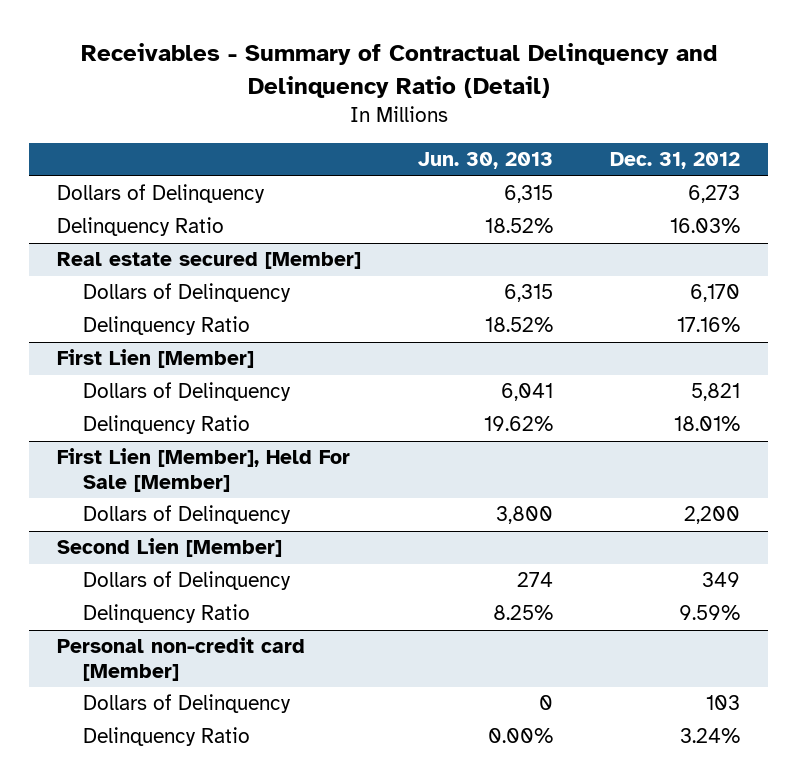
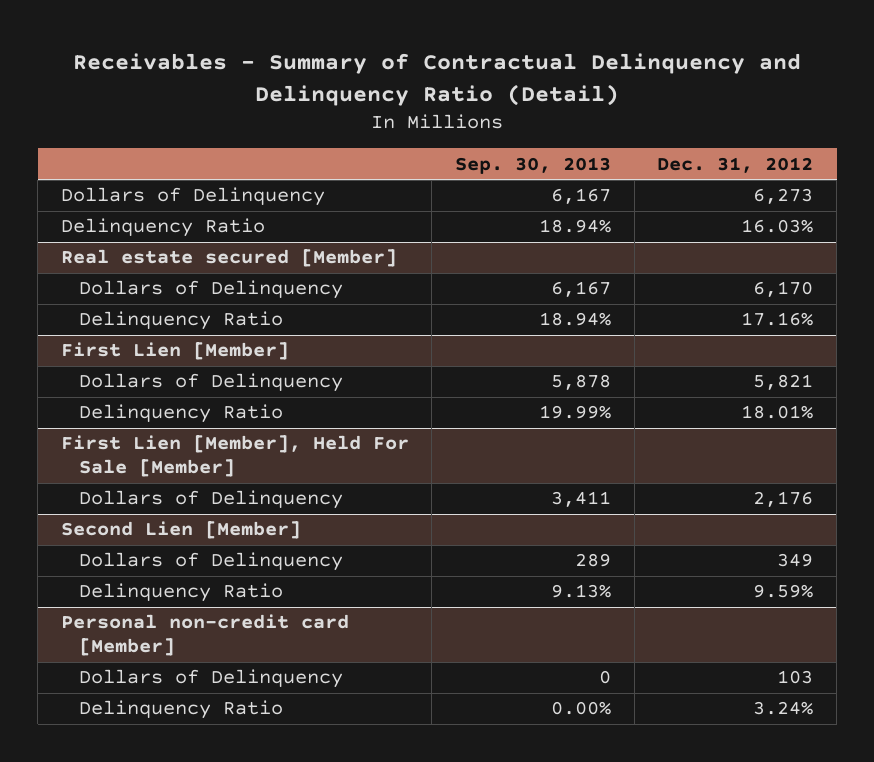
[418,152,554,170] Jun. 30, 2013 -> none
none -> [455,156,612,174] Sep. 30, 2013
[684,506,741,525] 2,200 -> [753,491,814,508] 2,176

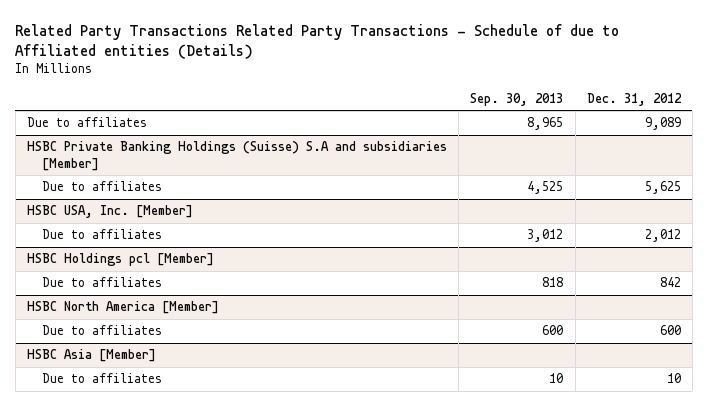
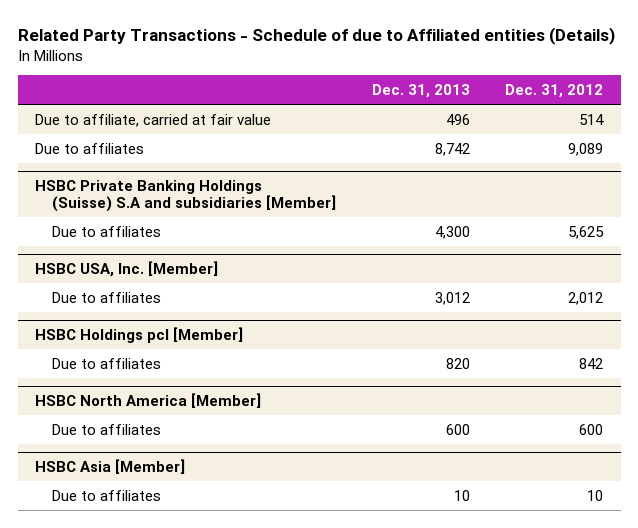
[15,23,620,59] Related Party Transactions Related Party Transactions - Schedule of due to Affiliated entities (Details) -> [17,26,615,45] Related Party Transactions - Schedule of due to Affiliated entities (Details)
[470,92,564,106] Sep. 30, 2013 -> none
none -> [371,83,470,98] Dec. 31, 2013
none -> [35,113,272,127] Due to affiliate, carried at fair value

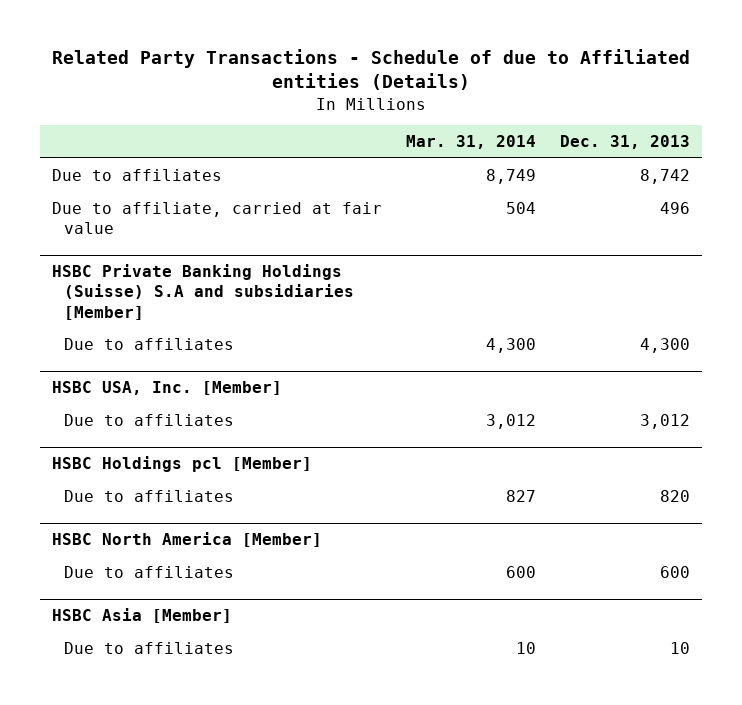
[504,83,603,98] Dec. 31, 2012 -> none
none -> [405,135,536,150] Mar. 31, 2014
[35,113,272,127] Due to affiliate, carried at fair value -> [51,202,382,235] Due to affiliate, carried at fair value

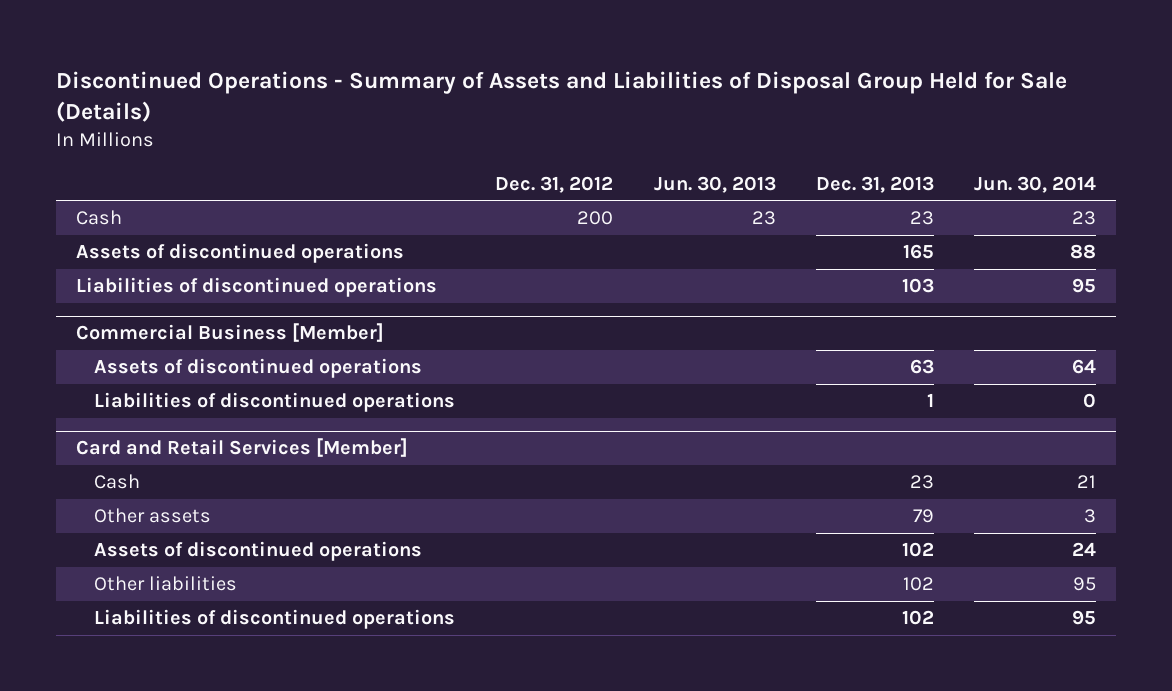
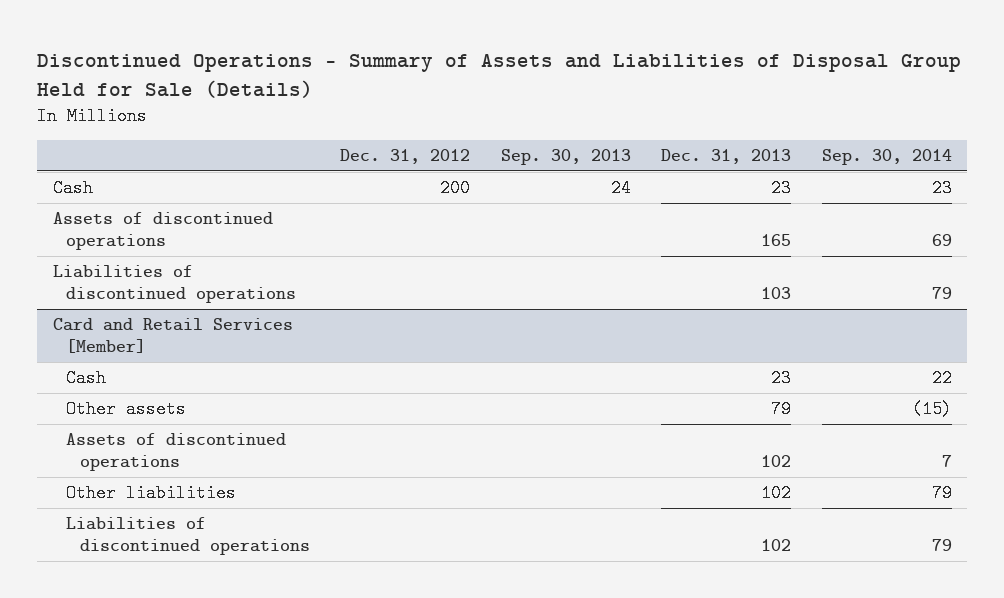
[653,175,776,193] Jun. 30, 2013 -> none
[974,175,1097,193] Jun. 30, 2014 -> none
none -> [500,149,631,166] Sep. 30, 2013
none -> [821,149,952,166] Sep. 30, 2014
[76,323,385,343] Commercial Business [Member] -> none
[94,358,423,379] Assets of discontinued operations -> none
[94,392,456,413] Liabilities of discontinued operations -> none

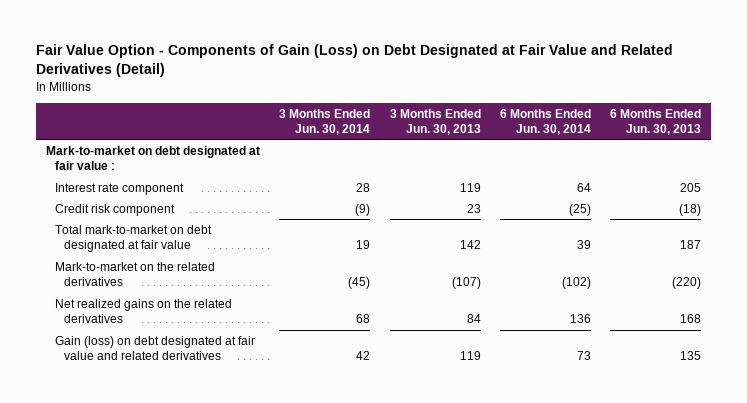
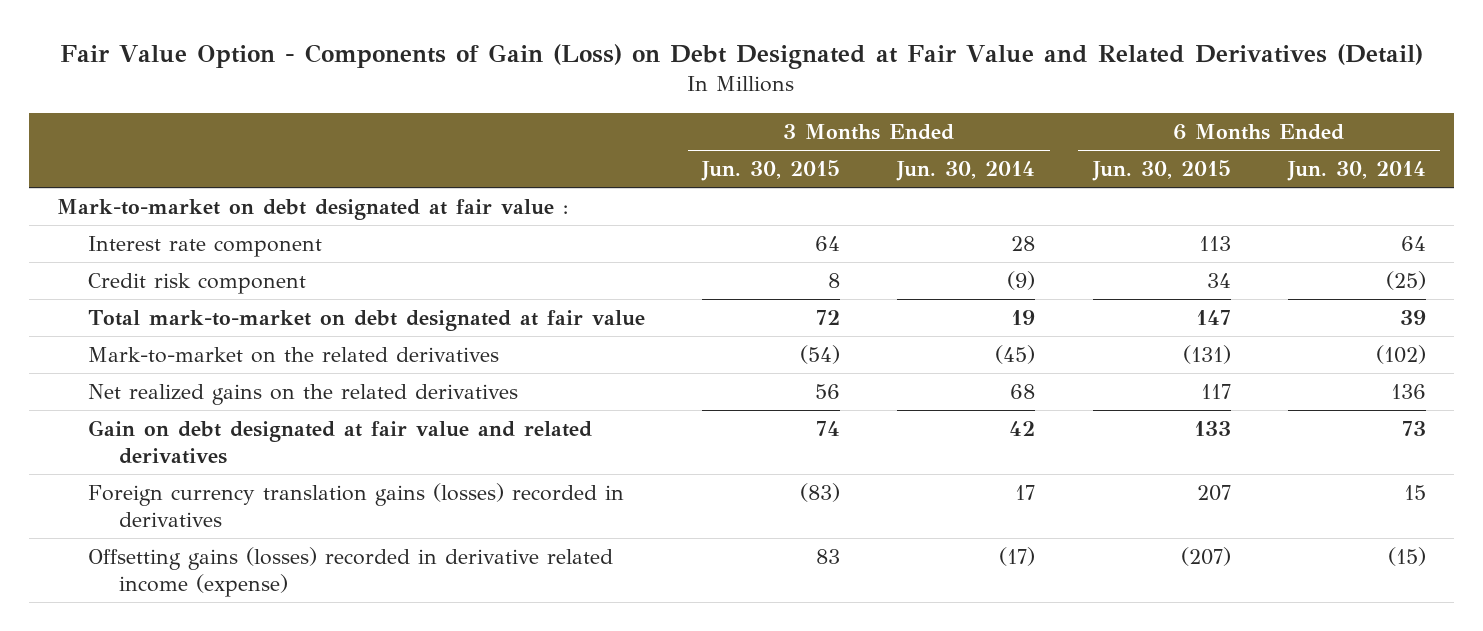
[389,108,481,135] 3 Months Ended Jun. 30, 2013 -> none
[610,108,702,135] 6 Months Ended Jun. 30, 2013 -> none
none -> [701,160,841,182] Jun. 30, 2015
none -> [1091,160,1231,182] Jun. 30, 2015
[54,335,255,361] Gain (loss) on debt designated at fair value and related derivatives -> [88,419,593,464] Gain on debt designated at fair value and related derivatives
none -> [88,482,625,527] Foreign currency translation gains (losses) recorded in derivatives
none -> [88,546,614,597] Offsetting gains (losses) recorded in derivative related income (expense)

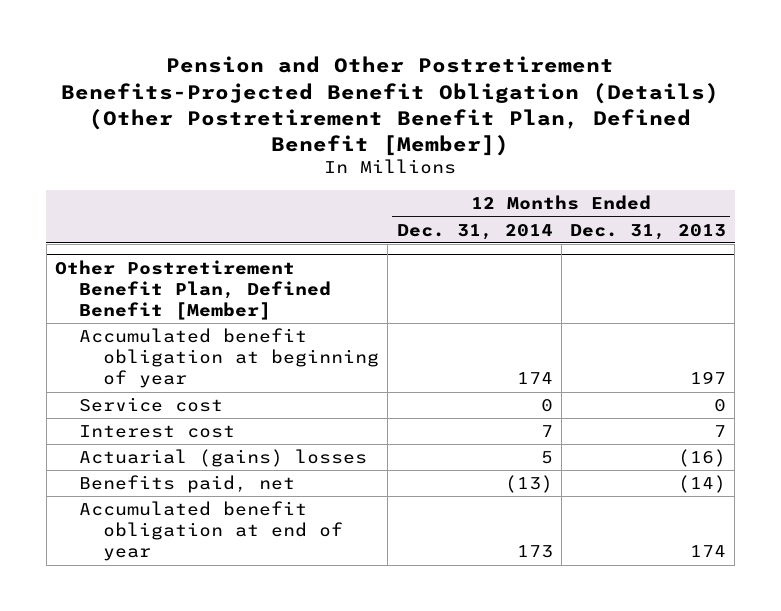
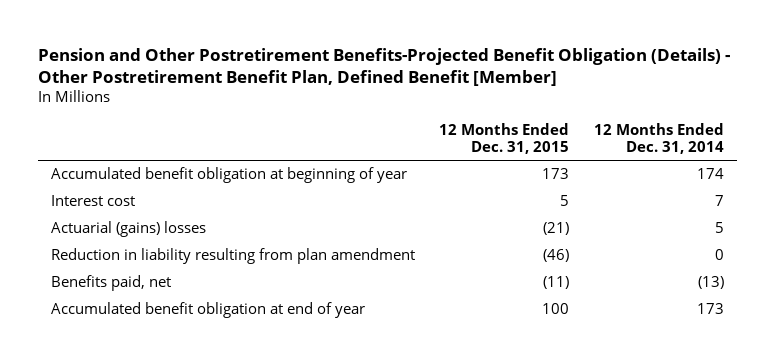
[61,56,720,156] Pension and Other Postretirement Benefits-Projected Benefit Obligation (Details) (Other Postretirement Benefit Plan, Defined Benefit [Member]) -> [38,47,731,86] Pension and Other Postretirement Benefits-Projected Benefit Obligation (Details) - Other Postretirement Benefit Plan, Defined Benefit [Member]
[569,223,726,240] Dec. 31, 2013 -> none
none -> [439,123,570,155] 12 Months Ended Dec. 31, 2015
[55,259,332,320] Other Postretirement Benefit Plan, Defined Benefit [Member] -> none
[79,397,224,413] Service cost -> none
none -> [50,248,415,265] Reduction in liability resulting from plan amendment

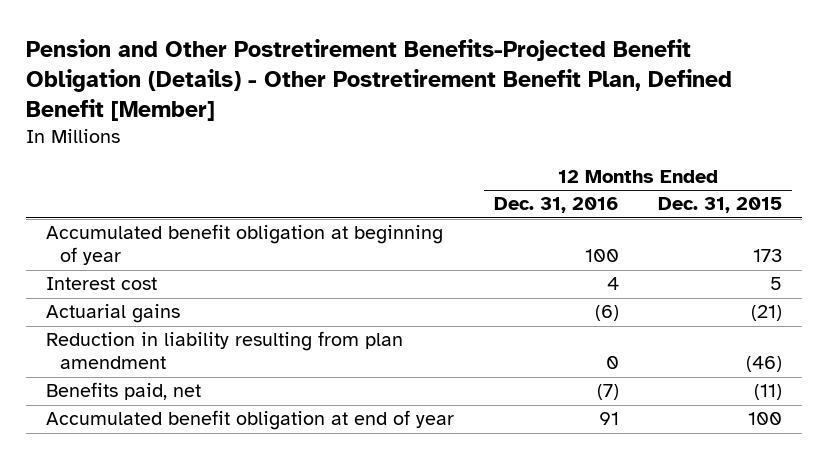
[594,123,725,155] 12 Months Ended Dec. 31, 2014 -> none
none -> [493,197,619,214] Dec. 31, 2016
[50,221,206,238] Actuarial (gains) losses -> [46,304,181,324] Actuarial gains

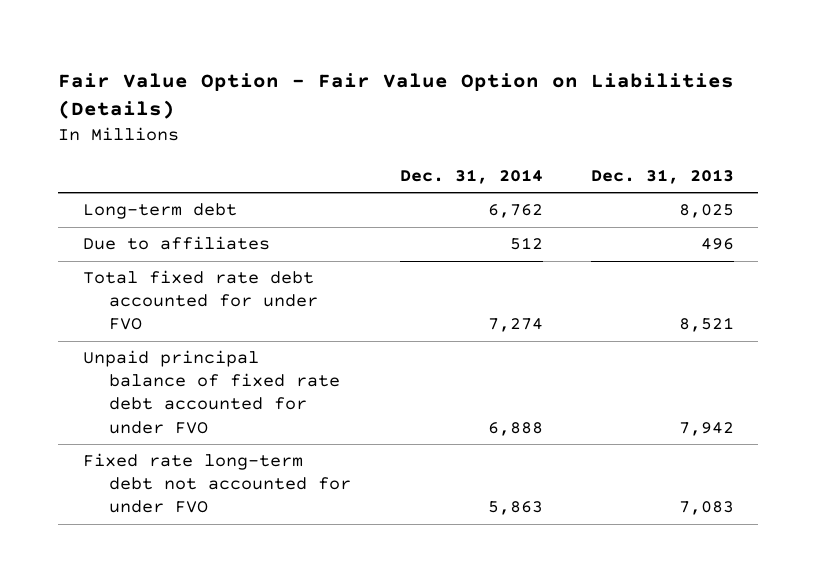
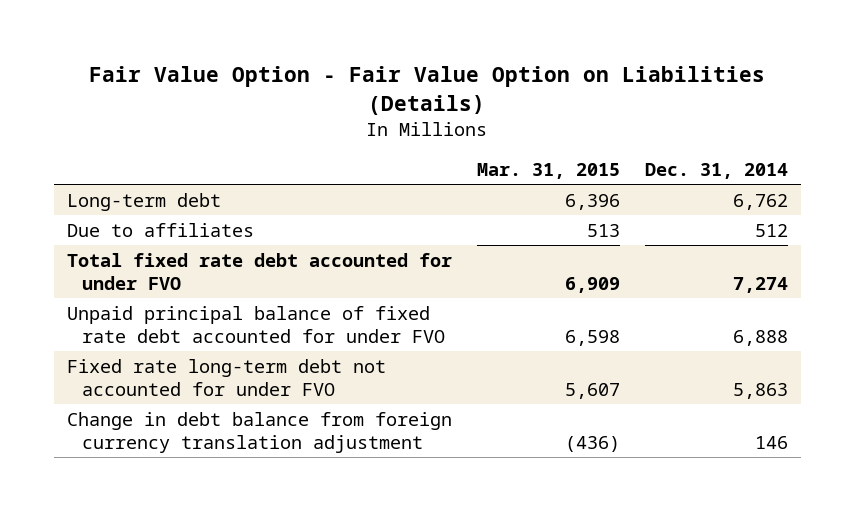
[591,168,735,184] Dec. 31, 2013 -> none
none -> [476,162,620,179] Mar. 31, 2015
none -> [66,411,452,453] Change in debt balance from foreign currency translation adjustment

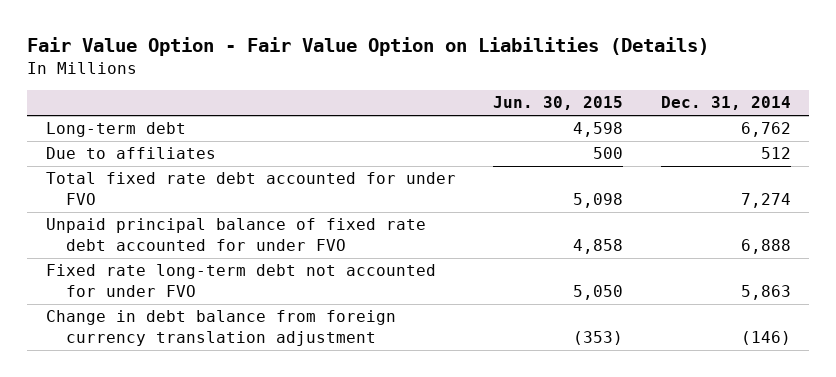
[476,162,620,179] Mar. 31, 2015 -> none
none -> [493,96,624,111] Jun. 30, 2015
[755,435,789,449] 146 -> [740,330,791,345] (146)

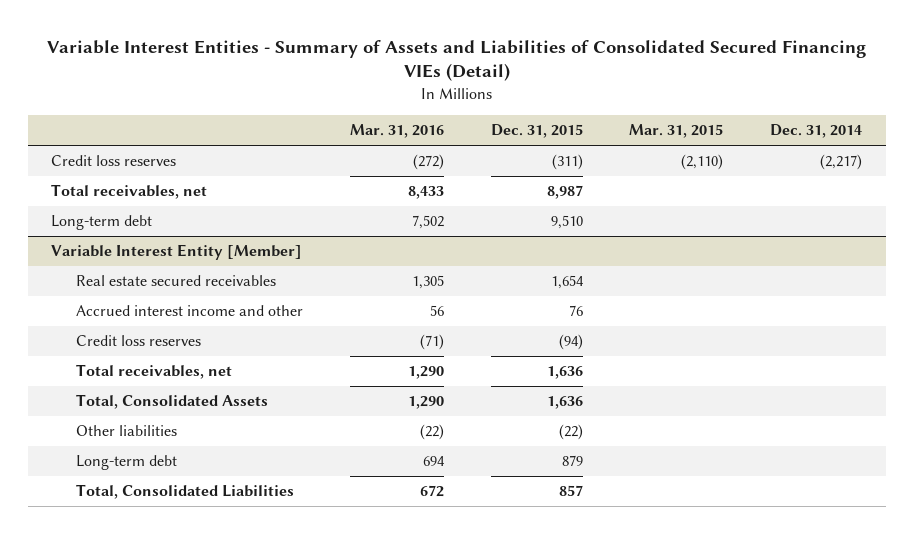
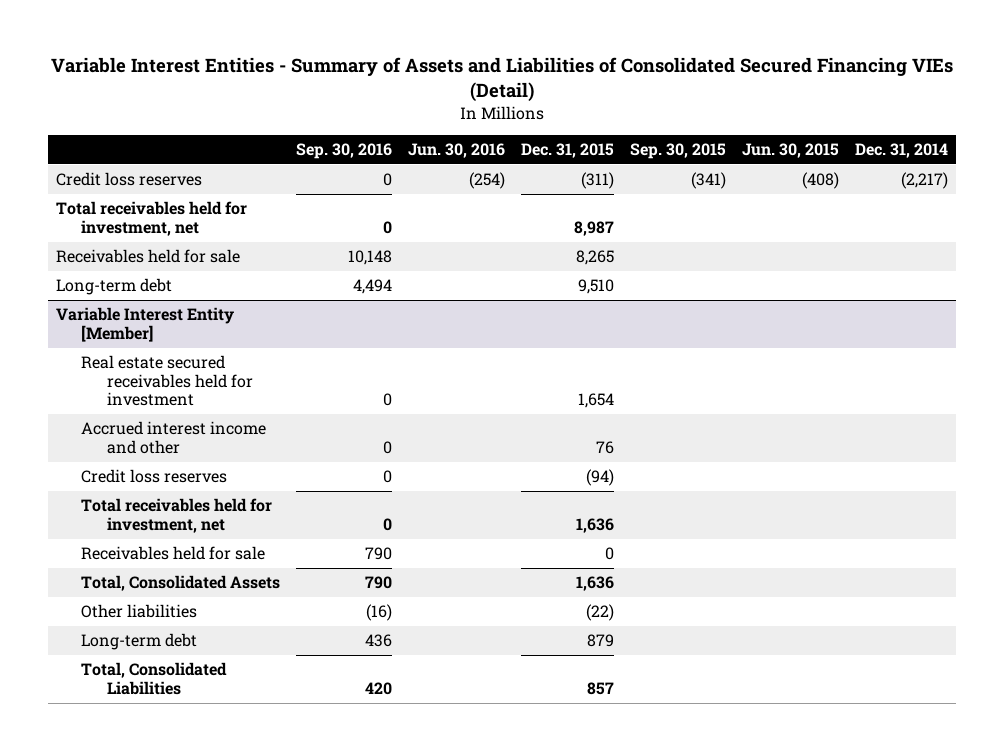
[349,124,444,139] Mar. 31, 2016 -> none
[629,124,724,139] Mar. 31, 2015 -> none
none -> [296,142,393,159] Sep. 30, 2016
none -> [408,142,506,158] Jun. 30, 2016
none -> [629,142,726,159] Sep. 30, 2015
none -> [741,142,839,158] Jun. 30, 2015
[51,184,208,200] Total receivables, net -> [55,201,247,236] Total receivables held for investment, net
none -> [55,249,240,264] Receivables held for sale
[75,275,276,287] Real estate secured receivables -> [81,355,253,407] Real estate secured receivables held for investment
[75,364,232,380] Total receivables, net -> [81,498,273,533] Total receivables held for investment, net
none -> [81,546,266,561] Receivables held for sale

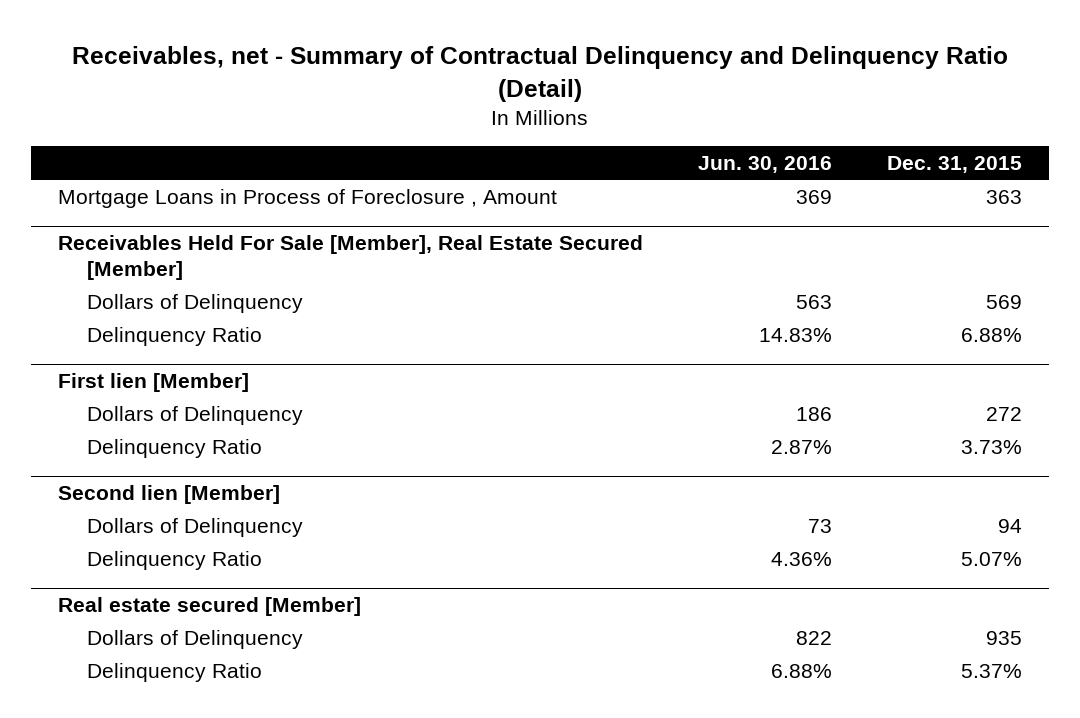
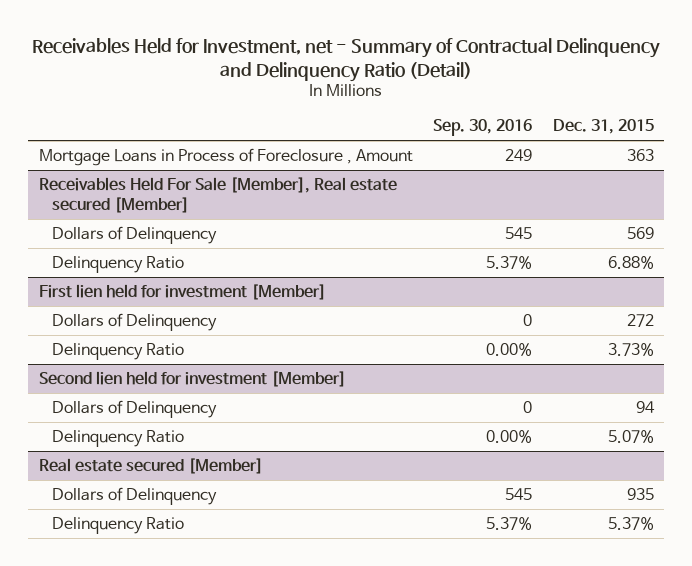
[72,45,1009,102] Receivables, net - Summary of Contractual Delinquency and Delinquency Ratio (Detail) -> [32,37,661,82] Receivables Held for Investment, net - Summary of Contractual Delinquency and Delinquency Ratio (Detail)
[698,155,833,173] Jun. 30, 2016 -> none
none -> [433,119,533,137] Sep. 30, 2016
[58,234,644,280] Receivables Held For Sale [Member], Real Estate Secured [Member] -> [38,176,397,213] Receivables Held For Sale [Member], Real estate secured [Member]
[58,372,250,392] First lien [Member] -> [38,283,326,300] First lien held for investment [Member]
[58,484,281,504] Second lien [Member] -> [38,370,346,387] Second lien held for investment [Member]

